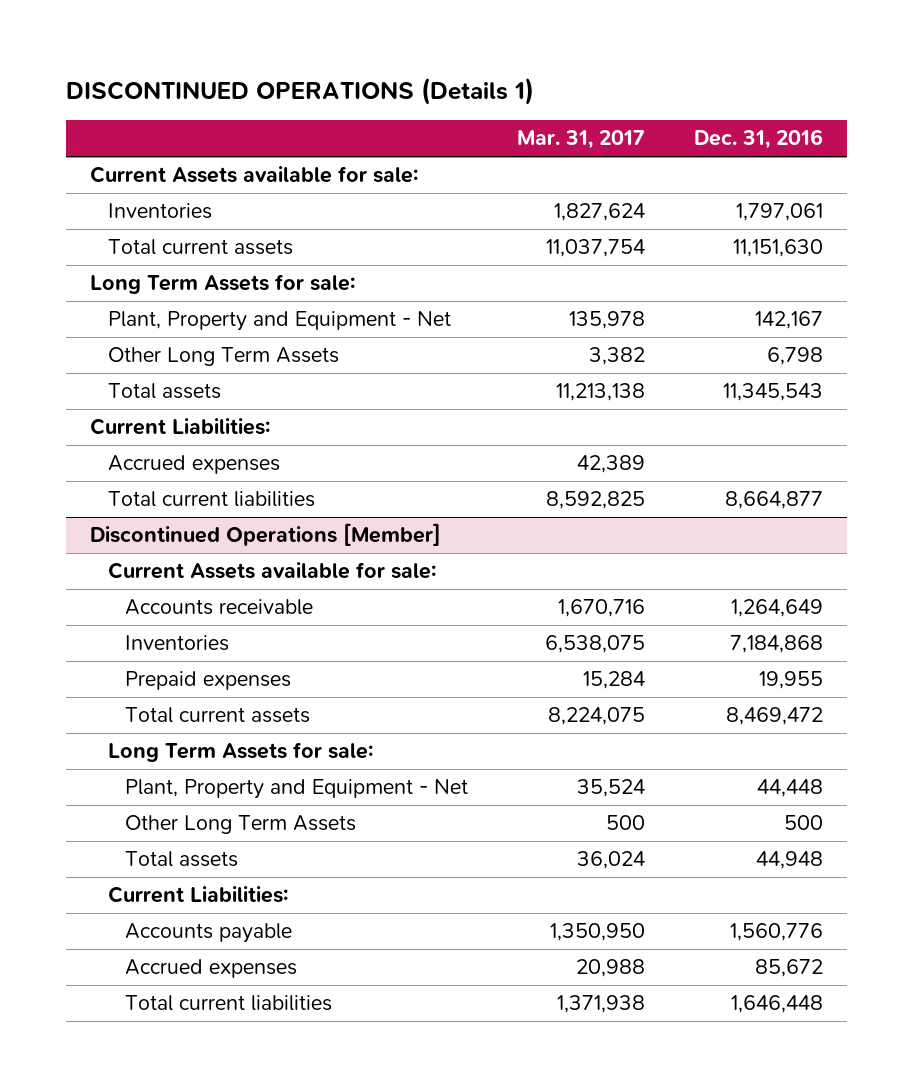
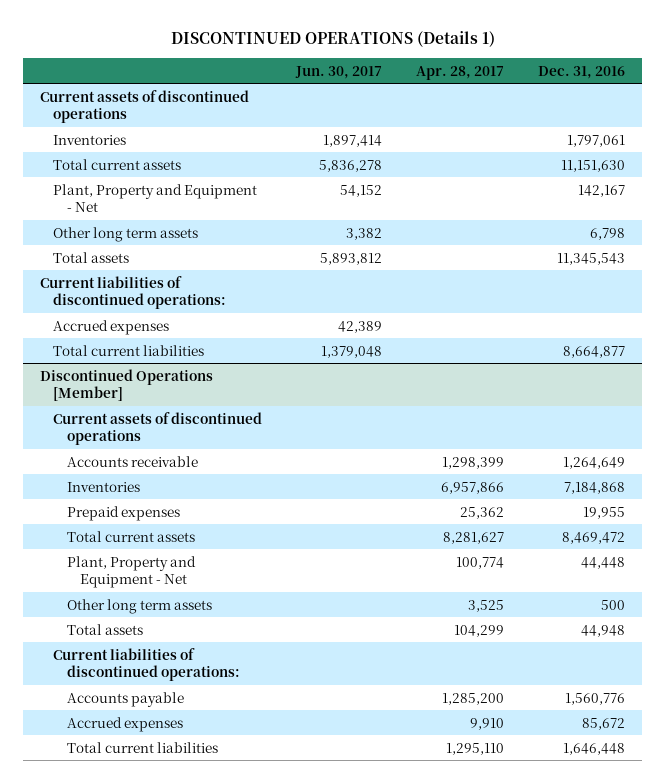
[516,130,645,150] Mar. 31, 2017 -> none
none -> [295,65,383,79] Jun. 30, 2017
none -> [416,65,505,80] Apr. 28, 2017
[90,166,419,184] Current Assets available for sale: -> none
none -> [40,89,250,124] Current assets of discontinued operations
[90,274,356,295] Long Term Assets for sale: -> none
[107,347,339,367] Other Long Term Assets -> [53,226,199,242] Other long term assets
[90,418,271,436] Current Liabilities: -> none
none -> [40,275,227,310] Current liabilities of discontinued operations:
[107,562,436,580] Current Assets available for sale: -> none
none -> [53,411,263,446] Current assets of discontinued operations
[107,742,373,763] Long Term Assets for sale: -> none
[125,815,357,835] Other Long Term Assets -> [66,598,212,614] Other long term assets
[107,886,288,904] Current Liabilities: -> none
none -> [53,647,240,682] Current liabilities of discontinued operations:

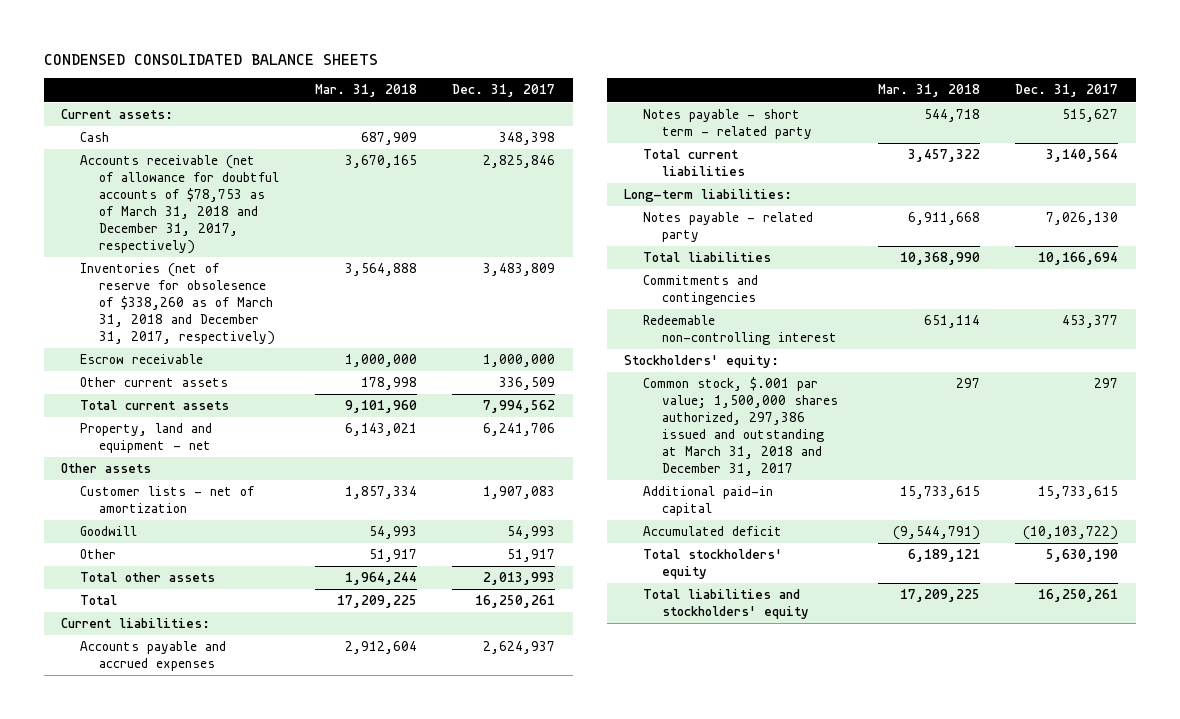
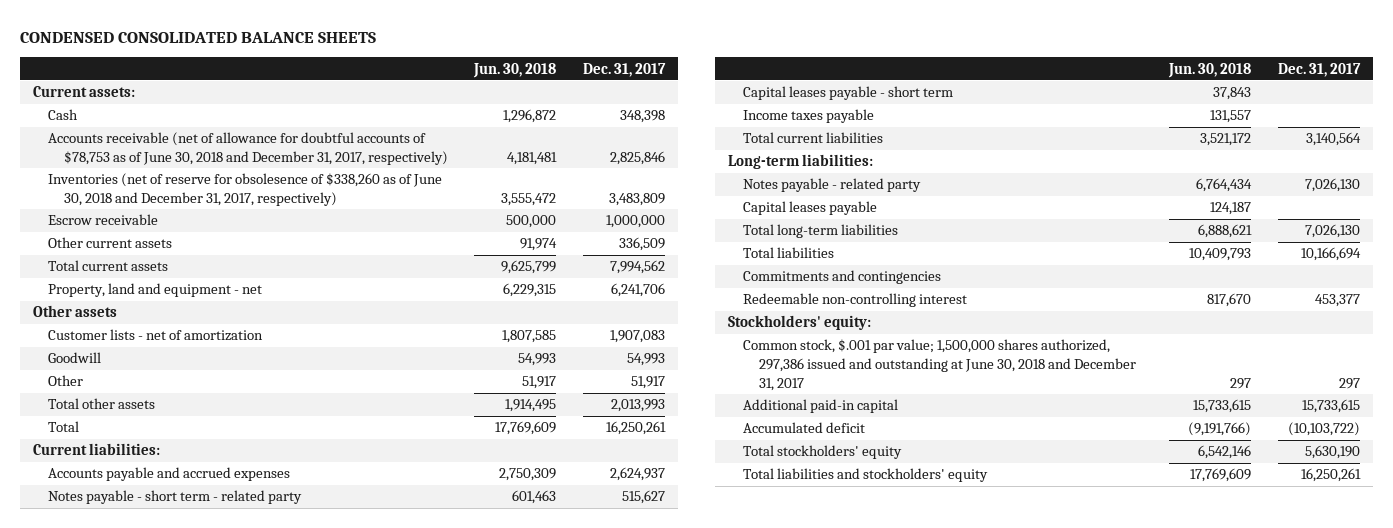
[314,84,417,98] Mar. 31, 2018 -> none
none -> [473,62,557,78] Jun. 30, 2018
[80,155,279,255] Accounts receivable (net of allowance for doubtful accounts of $78,753 as of March 31, 2018 and December 31, 2017, respectively) -> [48,132,448,166] Accounts receivable (net of allowance for doubtful accounts of $78,753 as of June 30, 2018 and December 31, 2017, respectively)
[80,263,275,346] Inventories (net of reserve for obsolesence of $338,260 as of March 31, 2018 and December 31, 2017, respectively) -> [48,173,443,207] Inventories (net of reserve for obsolesence of $338,260 as of June 30, 2018 and December 31, 2017, respectively)
none -> [743,86,954,101] Capital leases payable - short term
none -> [743,109,875,124] Income taxes payable
none -> [743,201,878,216] Capital leases payable
none -> [743,224,899,239] Total long-term liabilities
[643,377,838,477] Common stock, $.001 par value; 1,500,000 shares authorized, 297,386 issued and outstanding at March 31, 2018 and December 31, 2017 -> [743,339,1136,392] Common stock, $.001 par value; 1,500,000 shares authorized, 297,386 issued and outstanding at June 30, 2018 and December 31, 2017

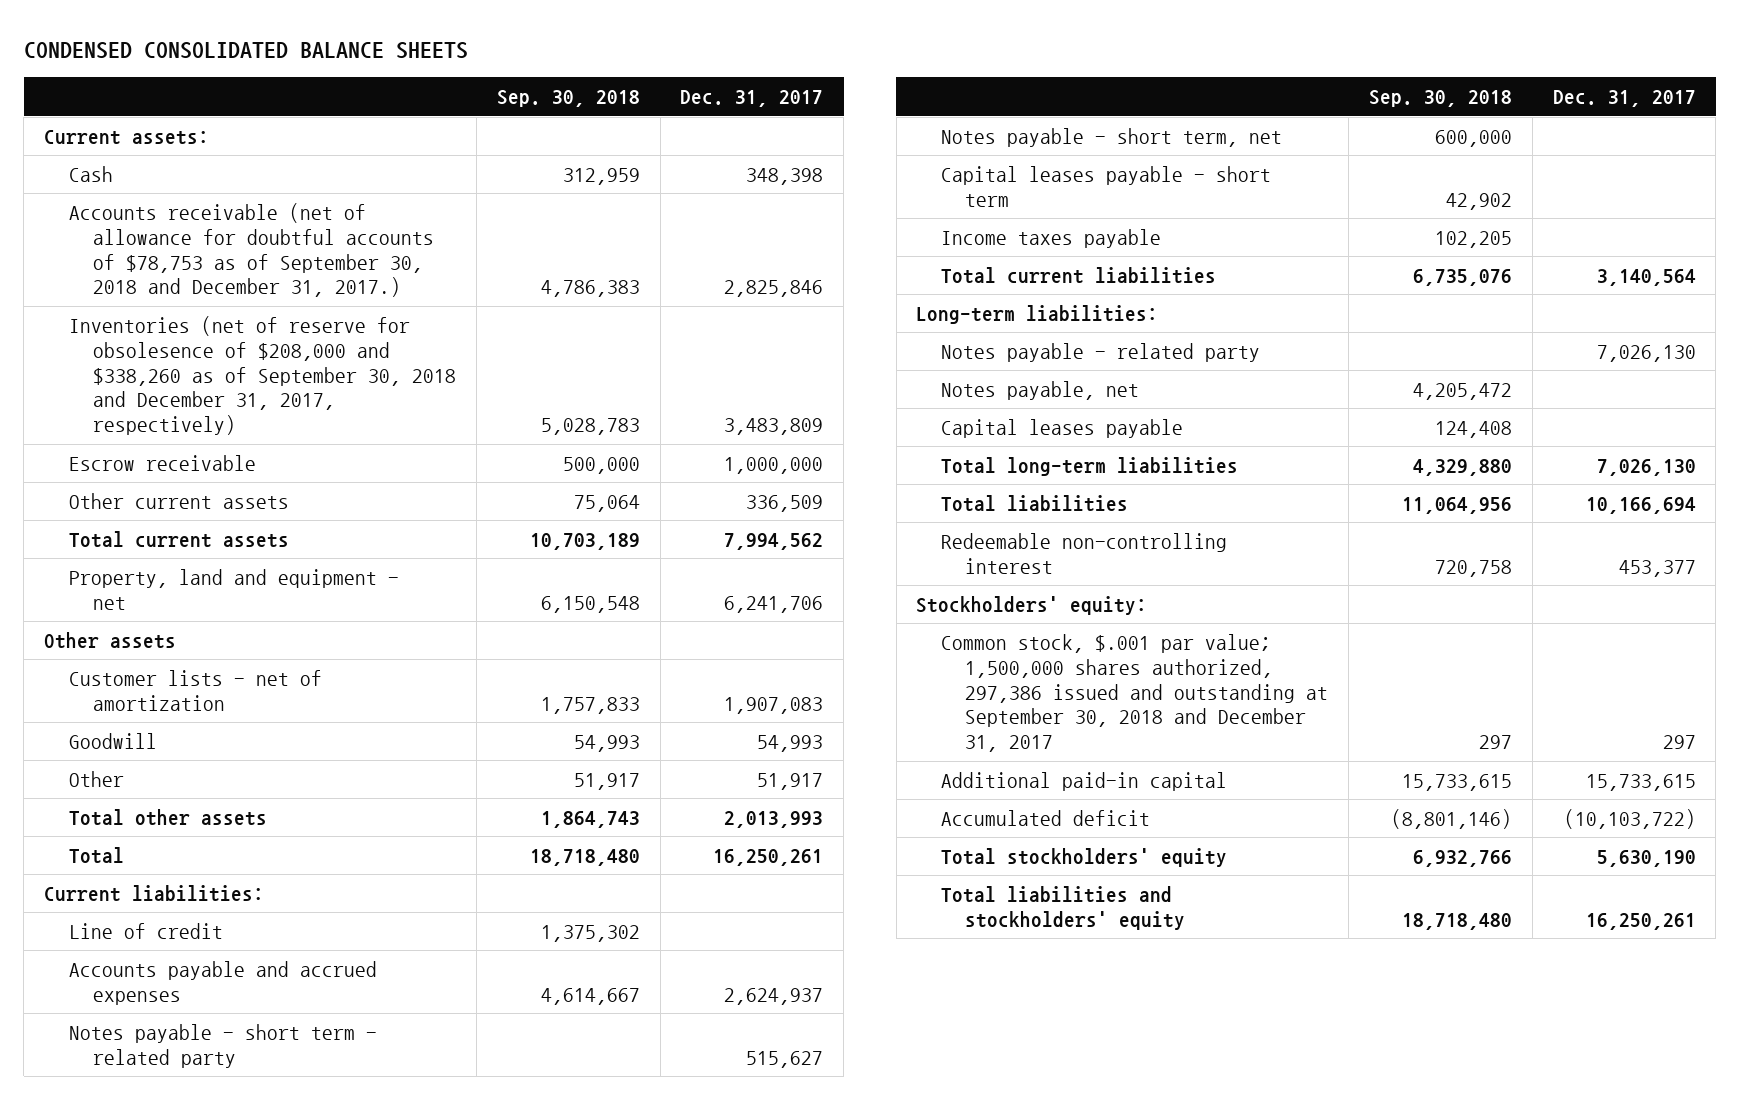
[473,62,557,78] Jun. 30, 2018 -> none
none -> [496,90,640,108] Sep. 30, 2018
[48,132,448,166] Accounts receivable (net of allowance for doubtful accounts of $78,753 as of June 30, 2018 and December 31, 2017, respectively) -> [68,202,435,298] Accounts receivable (net of allowance for doubtful accounts of $78,753 as of September 30, 2018 and December 31, 2017.)
[48,173,443,207] Inventories (net of reserve for obsolesence of $338,260 as of June 30, 2018 and December 31, 2017, respectively) -> [68,315,457,436] Inventories (net of reserve for obsolesence of $208,000 and $338,260 as of September 30, 2018 and December 31, 2017, respectively)
none -> [68,922,223,939] Line of credit
none -> [940,127,1282,147] Notes payable - short term, net
none -> [940,380,1139,400] Notes payable, net
[743,270,942,285] Commitments and contingencies -> none
[743,339,1136,392] Common stock, $.001 par value; 1,500,000 shares authorized, 297,386 issued and outstanding at June 30, 2018 and December 31, 2017 -> [940,633,1329,753] Common stock, $.001 par value; 1,500,000 shares authorized, 297,386 issued and outstanding at September 30, 2018 and December 31, 2017

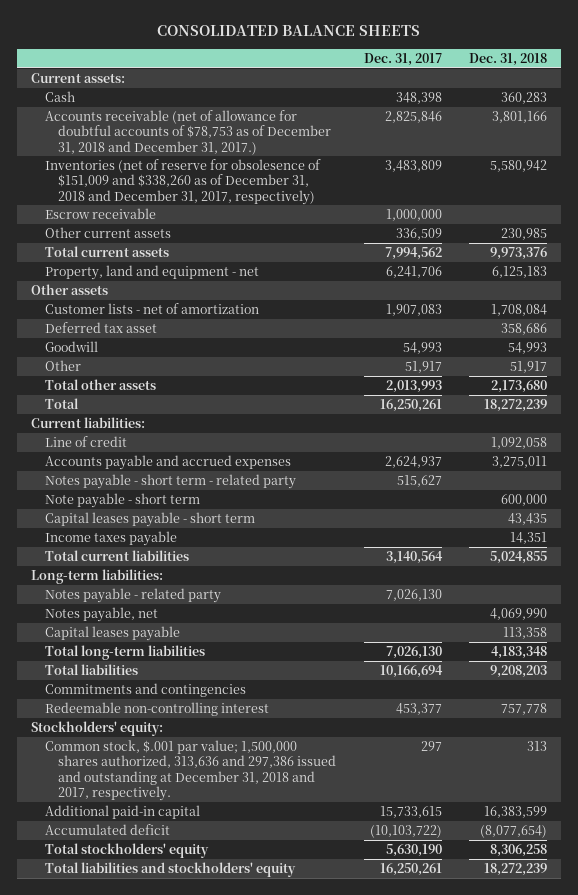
[23,41,468,59] CONDENSED CONSOLIDATED BALANCE SHEETS -> [156,25,420,37] CONSOLIDATED BALANCE SHEETS
[496,90,640,108] Sep. 30, 2018 -> none
none -> [468,52,547,66] Dec. 31, 2018
[68,202,435,298] Accounts receivable (net of allowance for doubtful accounts of $78,753 as of September 30, 2018 and December 31, 2017.) -> [44,109,332,155] Accounts receivable (net of allowance for doubtful accounts of $78,753 as of December 31, 2018 and December 31, 2017.)
[68,315,457,436] Inventories (net of reserve for obsolesence of $208,000 and $338,260 as of September 30, 2018 and December 31, 2017, respectively) -> [44,158,321,205] Inventories (net of reserve for obsolesence of $151,009 and $338,260 as of December 31, 2018 and December 31, 2017, respectively)
none -> [44,321,157,333] Deferred tax asset
[940,127,1282,147] Notes payable - short term, net -> [44,492,200,508] Note payable - short term
none -> [44,682,246,697] Commitments and contingencies
[940,633,1329,753] Common stock, $.001 par value; 1,500,000 shares authorized, 297,386 issued and outstanding at September 30, 2018 and December 31, 2017 -> [44,739,337,801] Common stock, $.001 par value; 1,500,000 shares authorized, 313,636 and 297,386 issued and outstanding at December 31, 2018 and 2017, respectively.

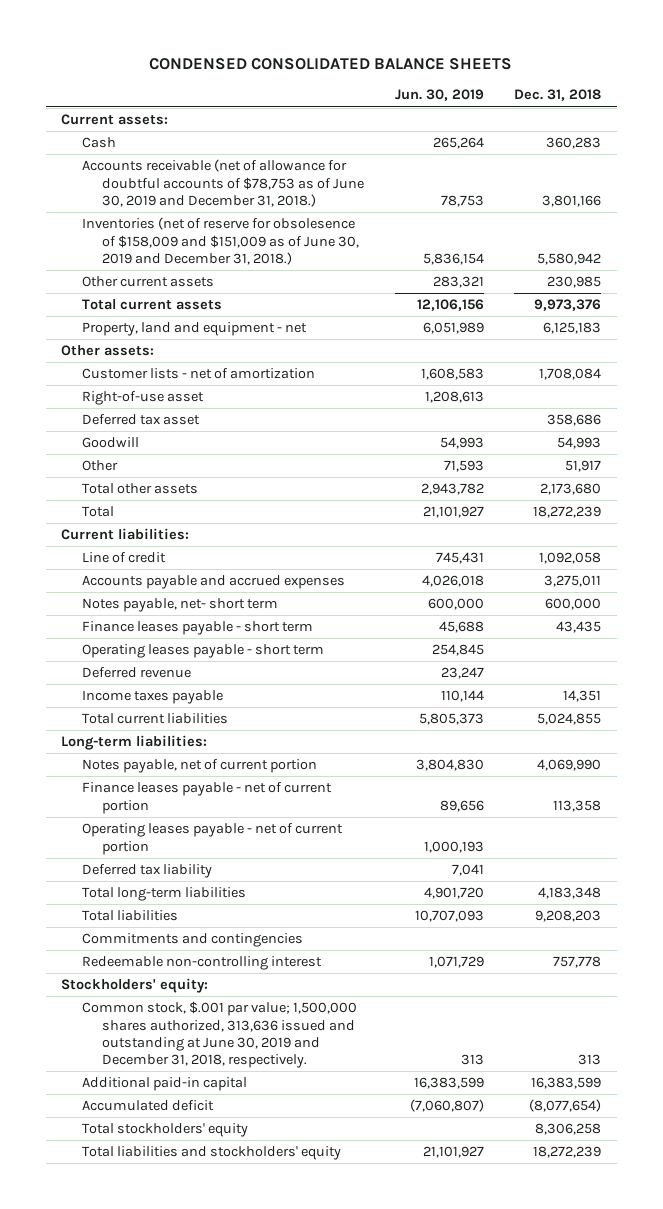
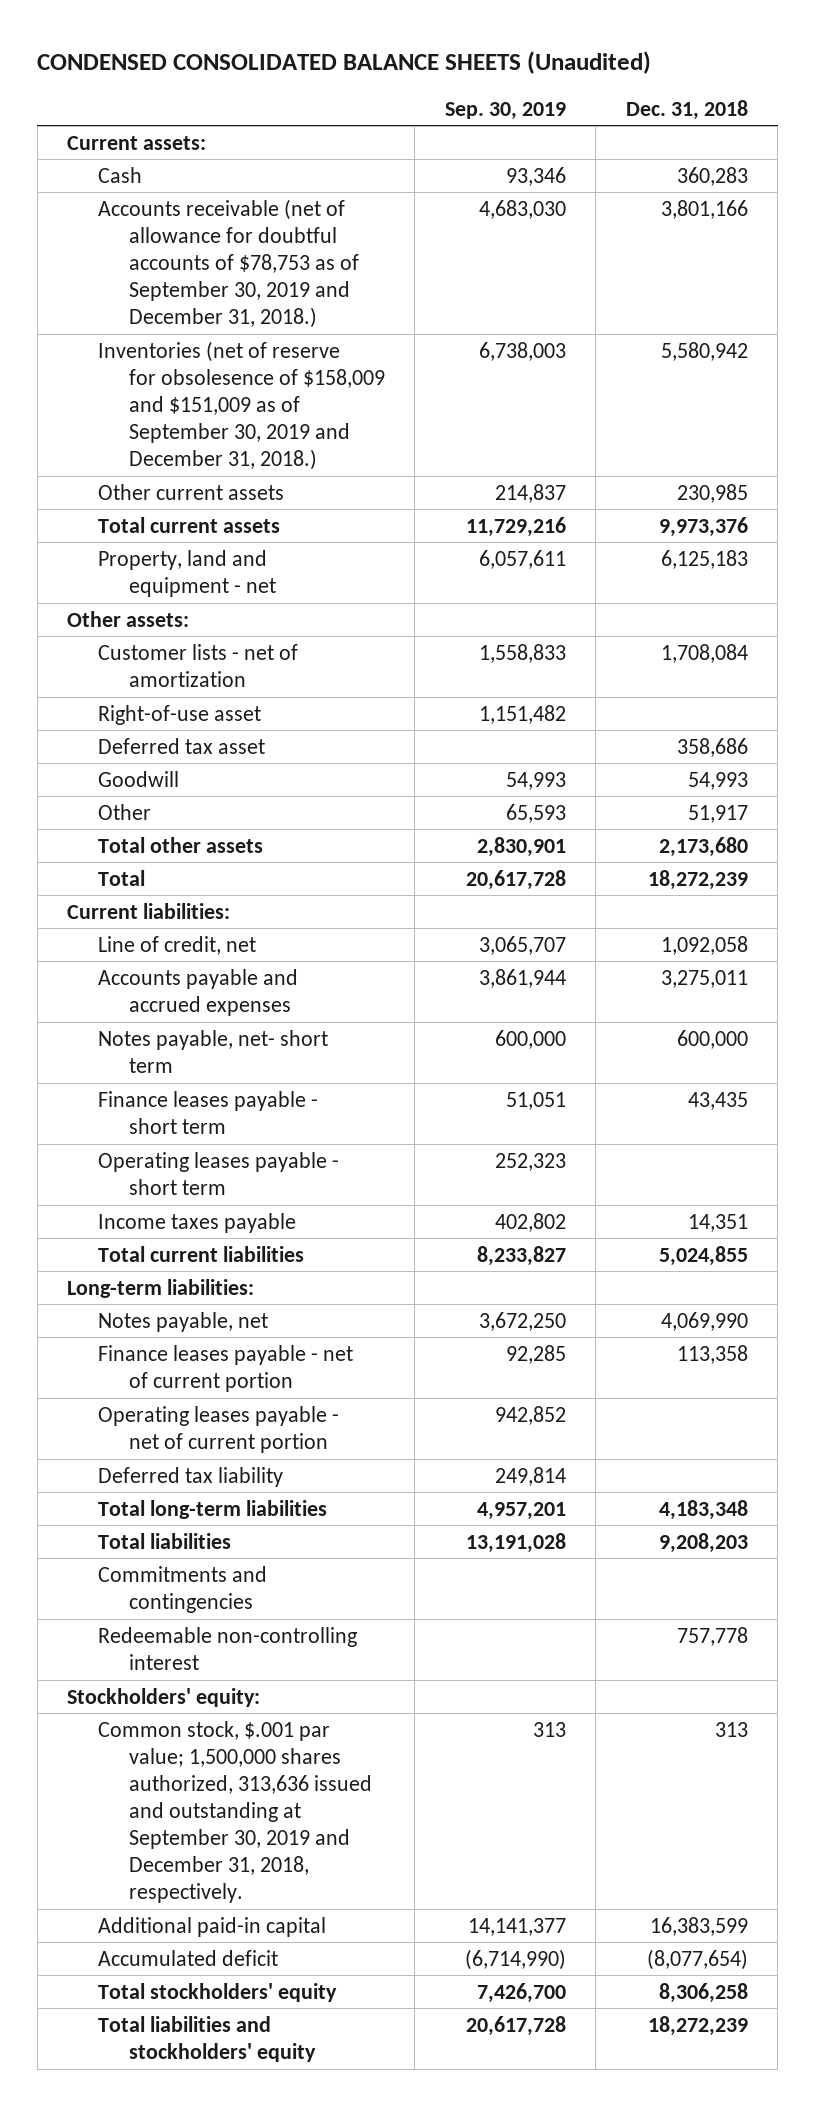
[149,57,513,70] CONDENSED CONSOLIDATED BALANCE SHEETS -> [37,51,652,75] CONDENSED CONSOLIDATED BALANCE SHEETS (Unaudited)
[394,89,484,102] Jun. 30, 2019 -> none
none -> [444,101,566,120] Sep. 30, 2019
[81,159,365,207] Accounts receivable (net of allowance for doubtful accounts of $78,753 as of June 30, 2019 and December 31, 2018.) -> [98,198,359,329] Accounts receivable (net of allowance for doubtful accounts of $78,753 as of September 30, 2019 and December 31, 2018.)
[81,217,360,265] Inventories (net of reserve for obsolesence of $158,009 and $151,009 as of June 30, 2019 and December 31, 2018.) -> [98,340,385,471] Inventories (net of reserve for obsolesence of $158,009 and $151,009 as of September 30, 2019 and December 31, 2018.)
[81,552,166,564] Line of credit -> [98,935,257,955] Line of credit, net
[81,667,191,679] Deferred revenue -> none
[81,759,317,774] Notes payable, net of current portion -> [98,1311,269,1332] Notes payable, net
[81,1001,357,1069] Common stock, $.001 par value; 1,500,000 shares authorized, 313,636 issued and outstanding at June 30, 2019 and December 31, 2018, respectively. -> [98,1720,372,1904] Common stock, $.001 par value; 1,500,000 shares authorized, 313,636 issued and outstanding at September 30, 2019 and December 31, 2018, respectively.

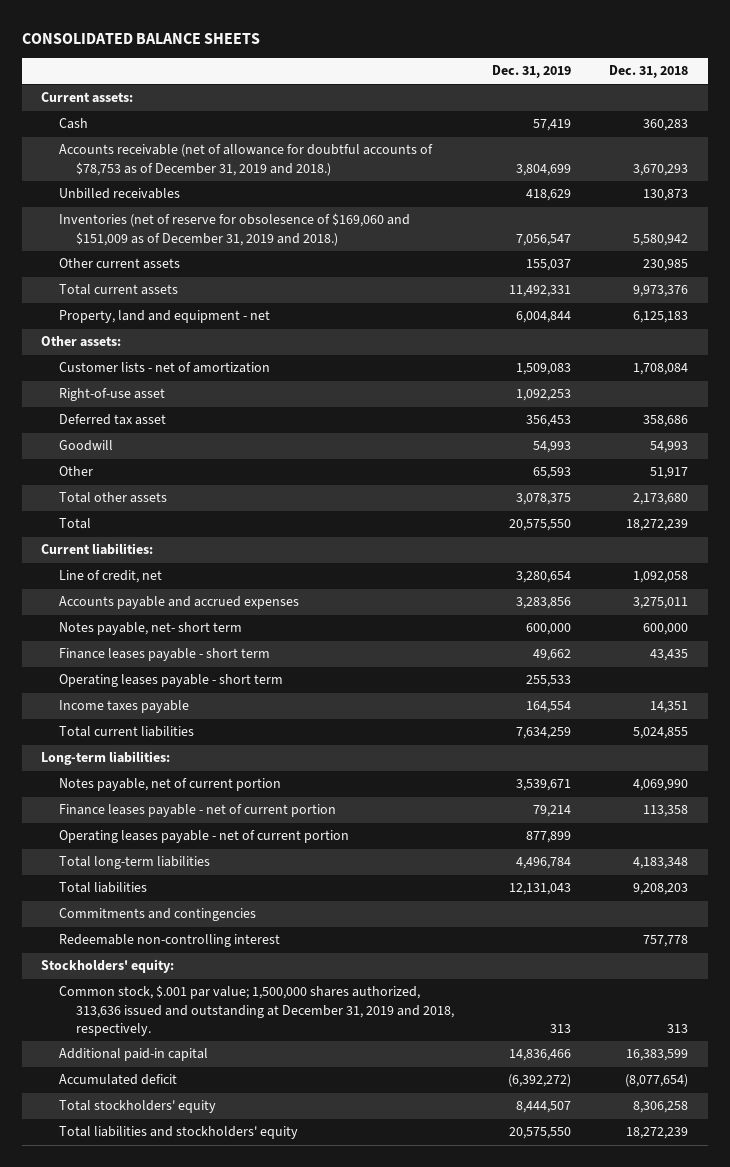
[37,51,652,75] CONDENSED CONSOLIDATED BALANCE SHEETS (Unaudited) -> [22,32,261,44] CONSOLIDATED BALANCE SHEETS
[444,101,566,120] Sep. 30, 2019 -> none
none -> [492,65,572,79] Dec. 31, 2019
[98,198,359,329] Accounts receivable (net of allowance for doubtful accounts of $78,753 as of September 30, 2019 and December 31, 2018.) -> [58,144,433,176] Accounts receivable (net of allowance for doubtful accounts of $78,753 as of December 31, 2019 and 2018.)
[660,199,748,219] 3,801,166 -> [633,163,689,176] 3,670,293
none -> [58,188,180,200] Unbilled receivables
[98,340,385,471] Inventories (net of reserve for obsolesence of $158,009 and $151,009 as of September 30, 2019 and December 31, 2018.) -> [58,213,410,246] Inventories (net of reserve for obsolesence of $169,060 and $151,009 as of December 31, 2019 and 2018.)
[98,1311,269,1332] Notes payable, net -> [58,778,281,792] Notes payable, net of current portion
[98,1466,284,1487] Deferred tax liability -> none
[98,1720,372,1904] Common stock, $.001 par value; 1,500,000 shares authorized, 313,636 issued and outstanding at September 30, 2019 and December 31, 2018, respectively. -> [58,985,454,1036] Common stock, $.001 par value; 1,500,000 shares authorized, 313,636 issued and outstanding at December 31, 2019 and 2018, respectively.

